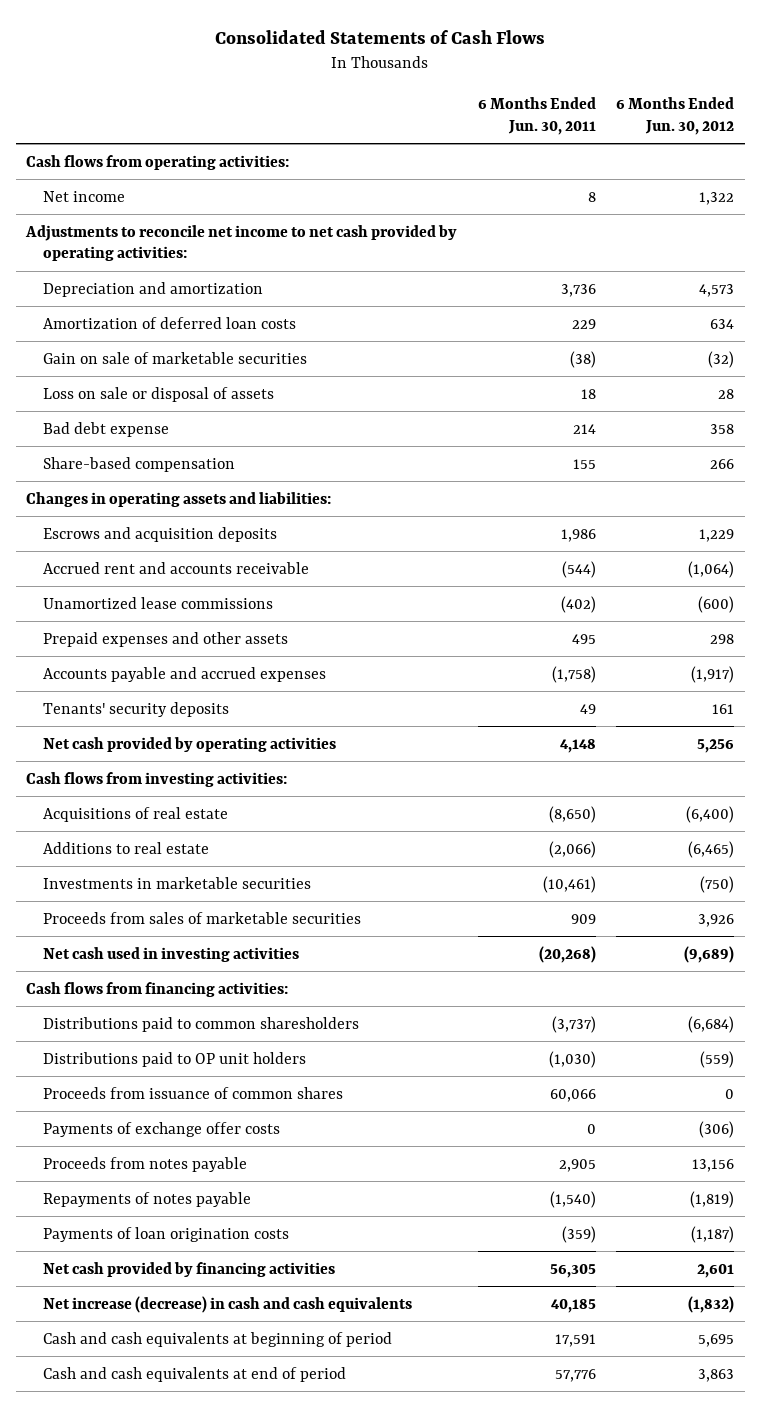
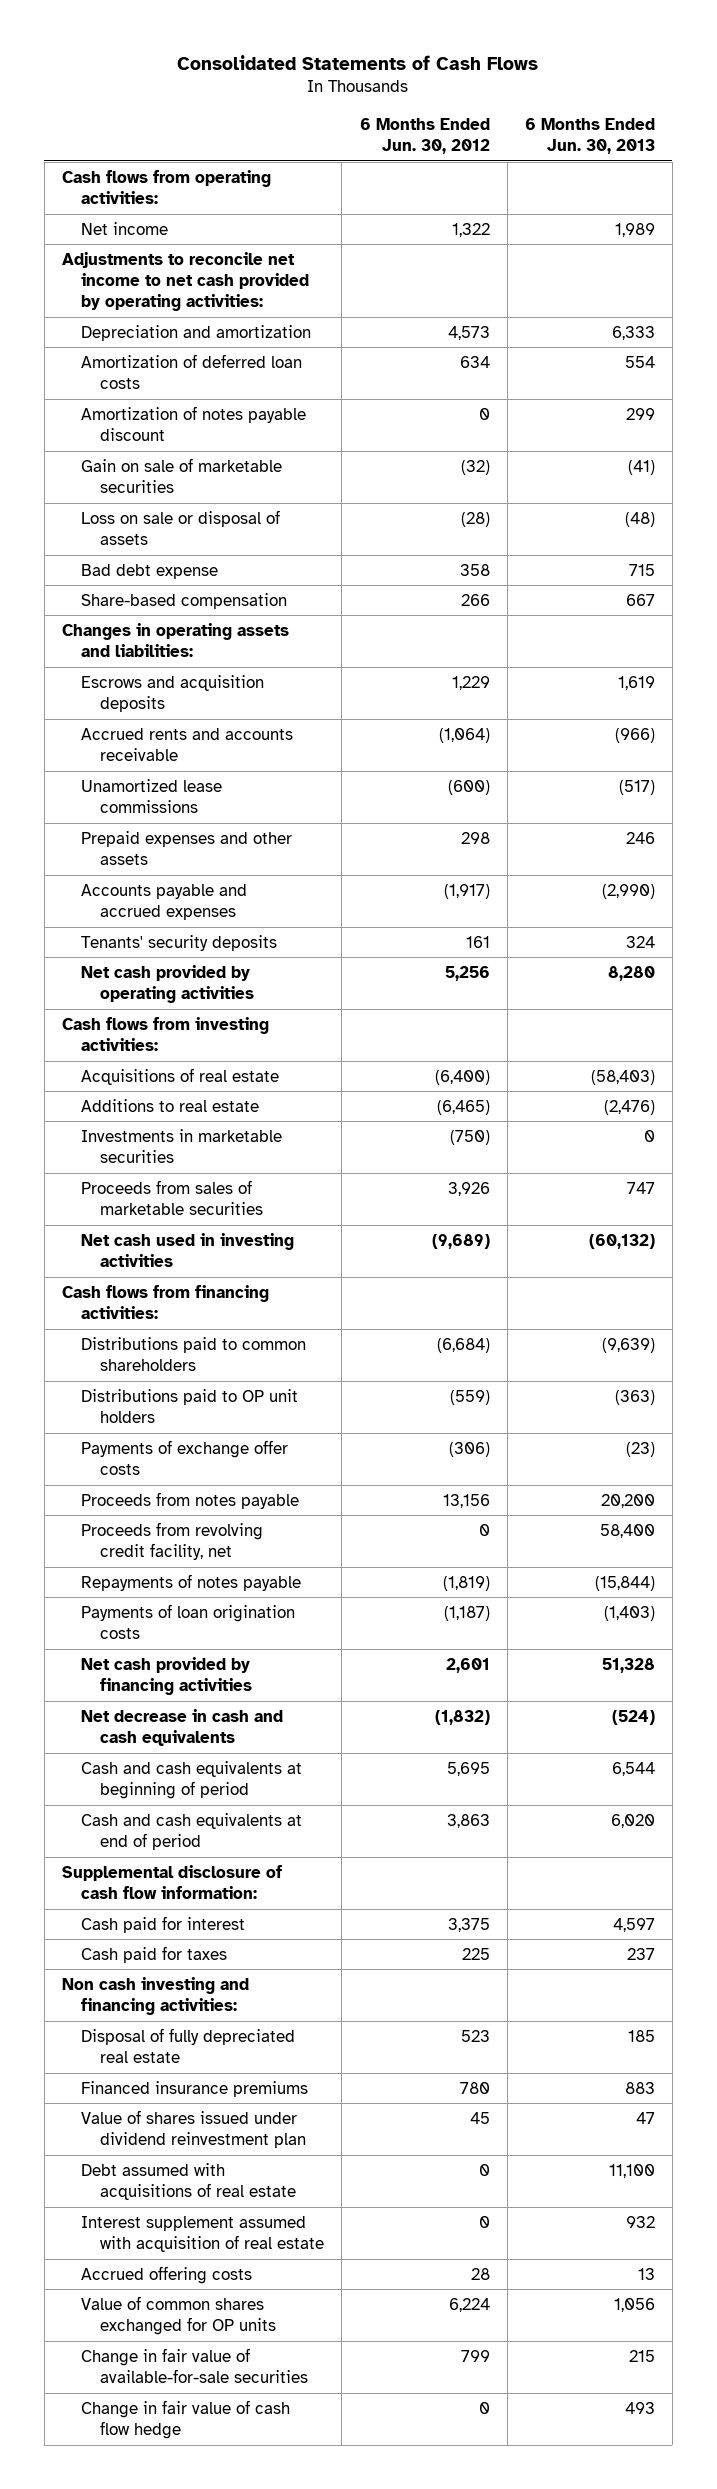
[477,97,596,135] 6 Months Ended Jun. 30, 2011 -> none
none -> [524,117,655,155] 6 Months Ended Jun. 30, 2013
none -> [81,405,307,442] Amortization of notes payable discount
[718,388,735,399] 28 -> [460,511,490,527] (28)
[43,561,310,574] Accrued rent and accounts receivable -> [81,727,294,762] Accrued rents and accounts receivable
[43,1016,360,1032] Distributions paid to common sharesholders -> [81,1336,307,1372] Distributions paid to common shareholders
[43,1086,344,1099] Proceeds from issuance of common shares -> none
none -> [81,1521,264,1561] Proceeds from revolving credit facility, net
[43,1295,413,1313] Net increase (decrease) in cash and cash equivalents -> [81,1708,284,1747] Net decrease in cash and cash equivalents
none -> [62,1864,283,1900] Supplemental disclosure of cash flow information:
none -> [81,1915,246,1933] Cash paid for interest
none -> [81,1945,228,1963] Cash paid for taxes
none -> [62,1976,250,2016] Non cash investing and financing activities:
none -> [81,2027,296,2064] Disposal of fully depreciated real estate
none -> [81,2080,309,2097] Financed insurance premiums
none -> [81,2109,307,2149] Value of shares issued under dividend reinvestment plan
none -> [81,2162,297,2201] Debt assumed with acquisitions of real estate
none -> [81,2215,325,2253] Interest supplement assumed with acquisition of real estate
none -> [81,2265,253,2284] Accrued offering costs
none -> [81,2295,277,2336] Value of common shares exchanged for OP units
none -> [81,2347,309,2384] Change in fair value of available-for-sale securities
none -> [81,2399,291,2440] Change in fair value of cash flow hedge

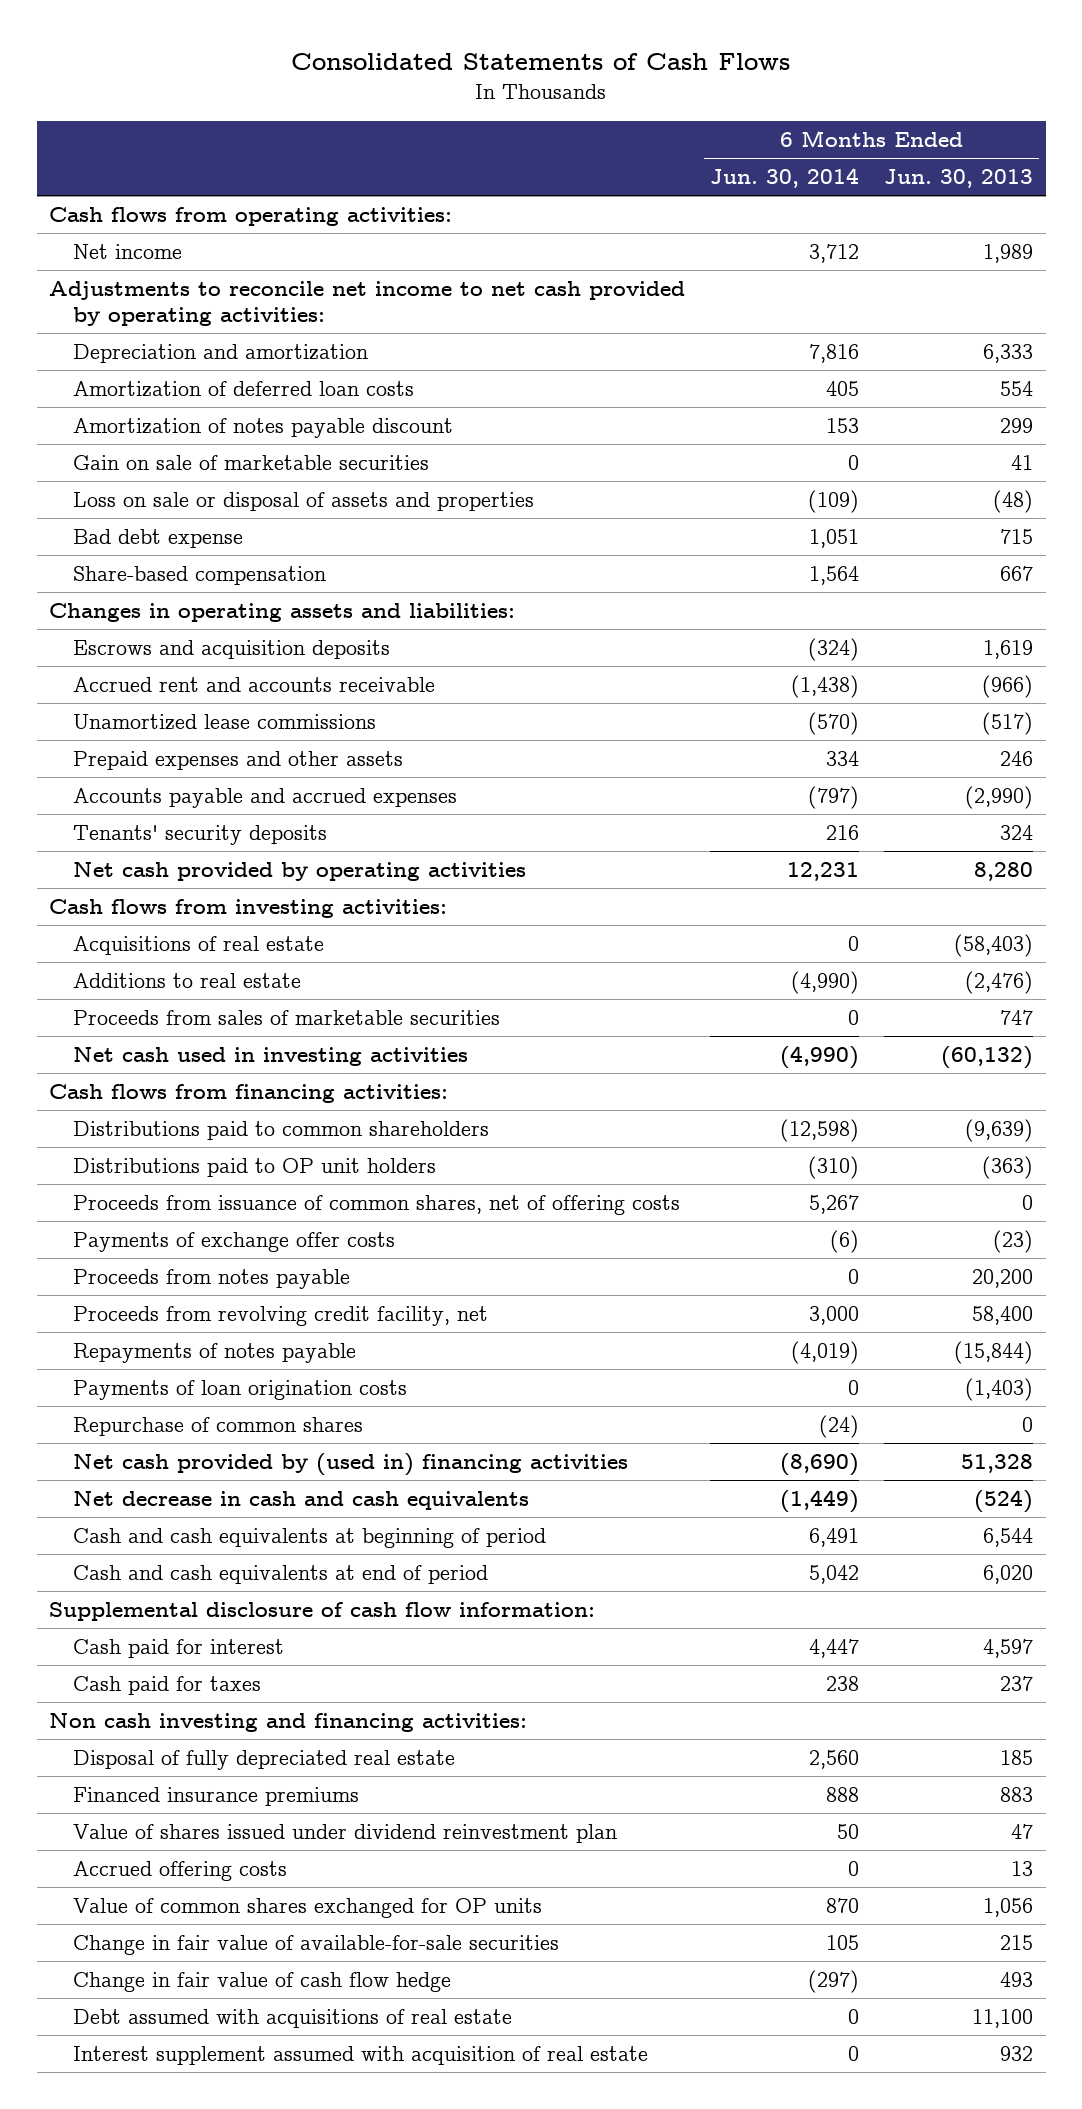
[359,117,490,155] 6 Months Ended Jun. 30, 2012 -> none
none -> [710,168,860,189] Jun. 30, 2014
[627,459,655,475] (41) -> [1011,455,1034,471] 41
[81,509,281,546] Loss on sale or disposal of assets -> [73,492,535,512] Loss on sale or disposal of assets and properties
[81,727,294,762] Accrued rents and accounts receivable -> [73,677,436,693] Accrued rent and accounts receivable
[81,1128,283,1164] Investments in marketable securities -> none
none -> [73,1195,681,1216] Proceeds from issuance of common shares, net of offering costs
none -> [73,1417,364,1437] Repurchase of common shares
[81,1656,253,1696] Net cash provided by financing activities -> [73,1453,629,1477] Net cash provided by (used in) financing activities
[81,2162,297,2201] Debt assumed with acquisitions of real estate -> [73,2009,513,2029] Debt assumed with acquisitions of real estate
[81,2215,325,2253] Interest supplement assumed with acquisition of real estate -> [73,2046,649,2066] Interest supplement assumed with acquisition of real estate

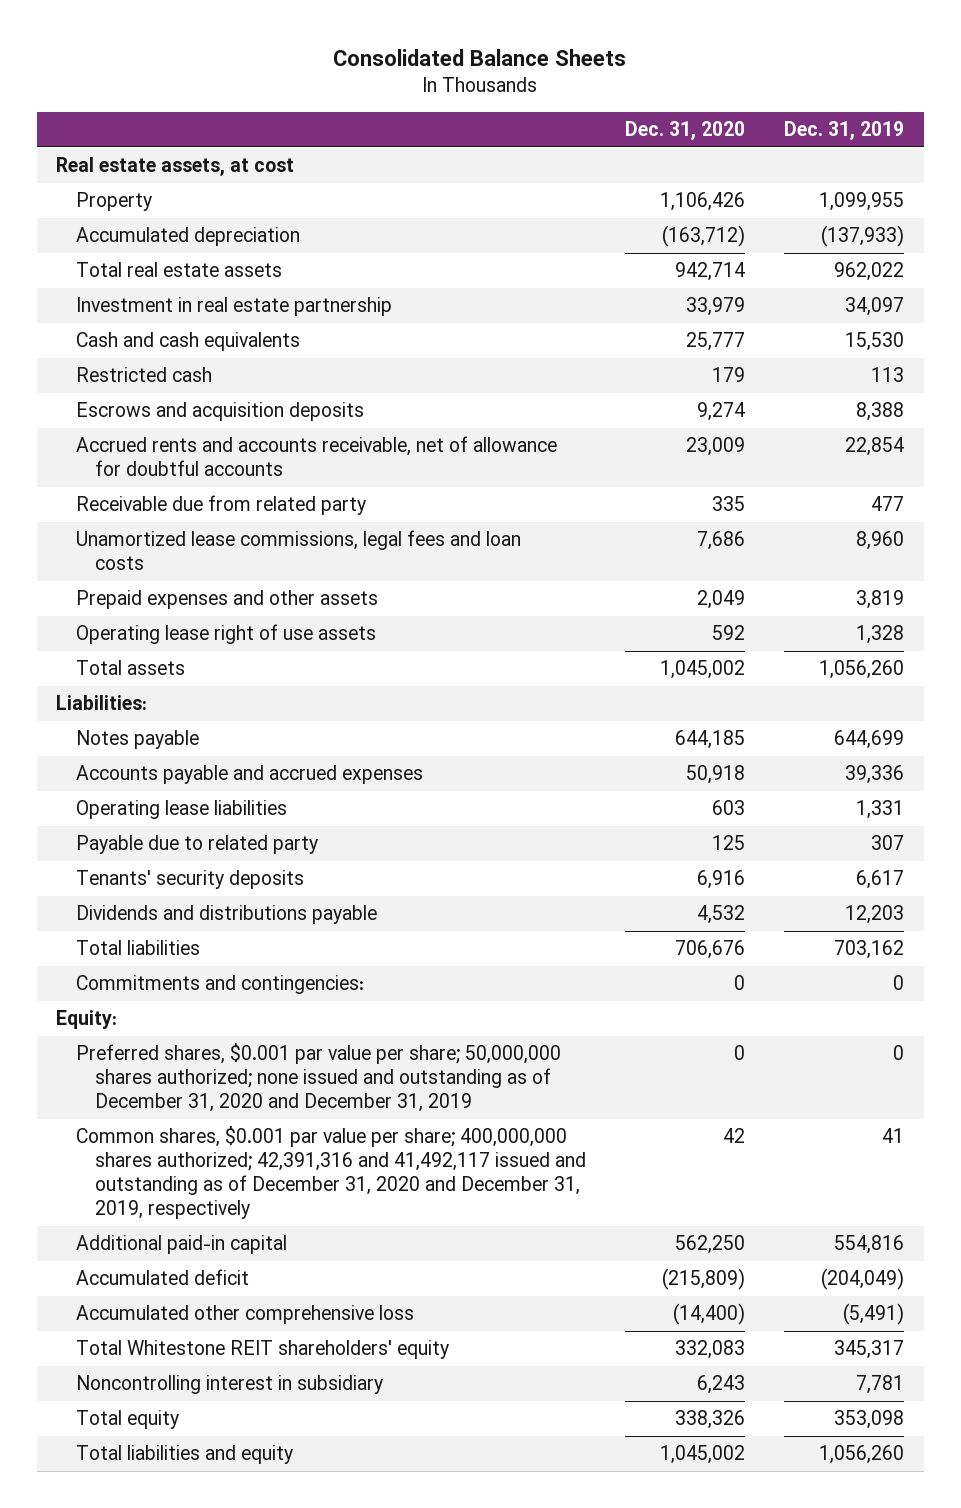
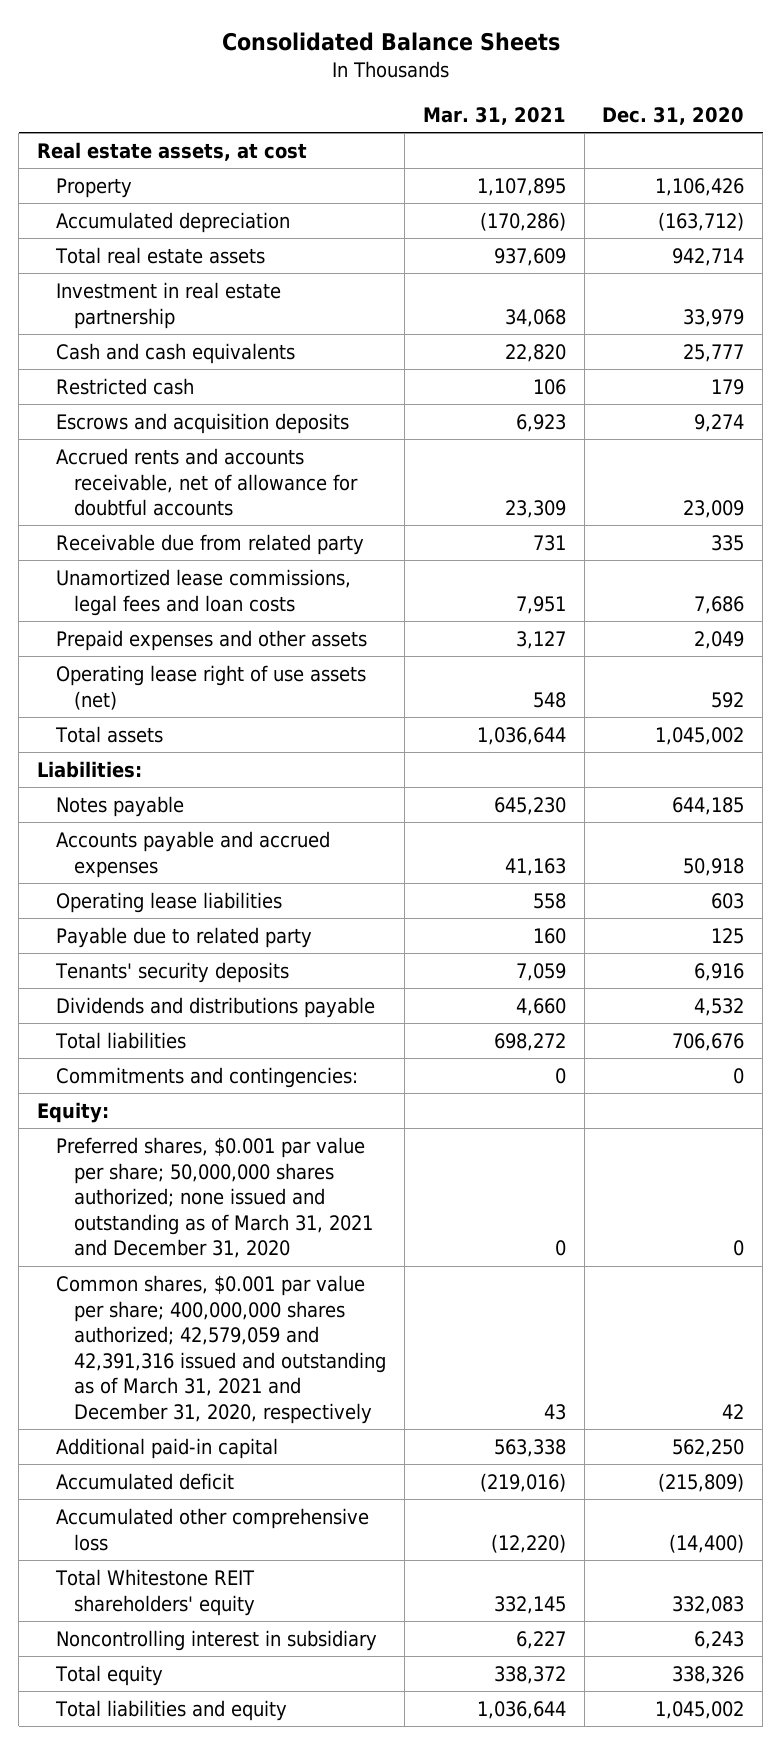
[784,121,905,141] Dec. 31, 2019 -> none
none -> [422,107,566,126] Mar. 31, 2021
[75,624,376,645] Operating lease right of use assets -> [55,664,366,710] Operating lease right of use assets (net)
[75,1043,561,1113] Preferred shares, $0.001 par value per share; 50,000,000 shares authorized; none issued and outstanding as of December 31, 2020 and December 31, 2019 -> [55,1136,373,1259] Preferred shares, $0.001 par value per share; 50,000,000 shares authorized; none issued and outstanding as of March 31, 2021 and December 31, 2020
[75,1126,587,1219] Common shares, $0.001 par value per share; 400,000,000 shares authorized; 42,391,316 and 41,492,117 issued and outstanding as of December 31, 2020 and December 31, 2019, respectively -> [55,1274,386,1424] Common shares, $0.001 par value per share; 400,000,000 shares authorized; 42,579,059 and 42,391,316 issued and outstanding as of March 31, 2021 and December 31, 2020, respectively

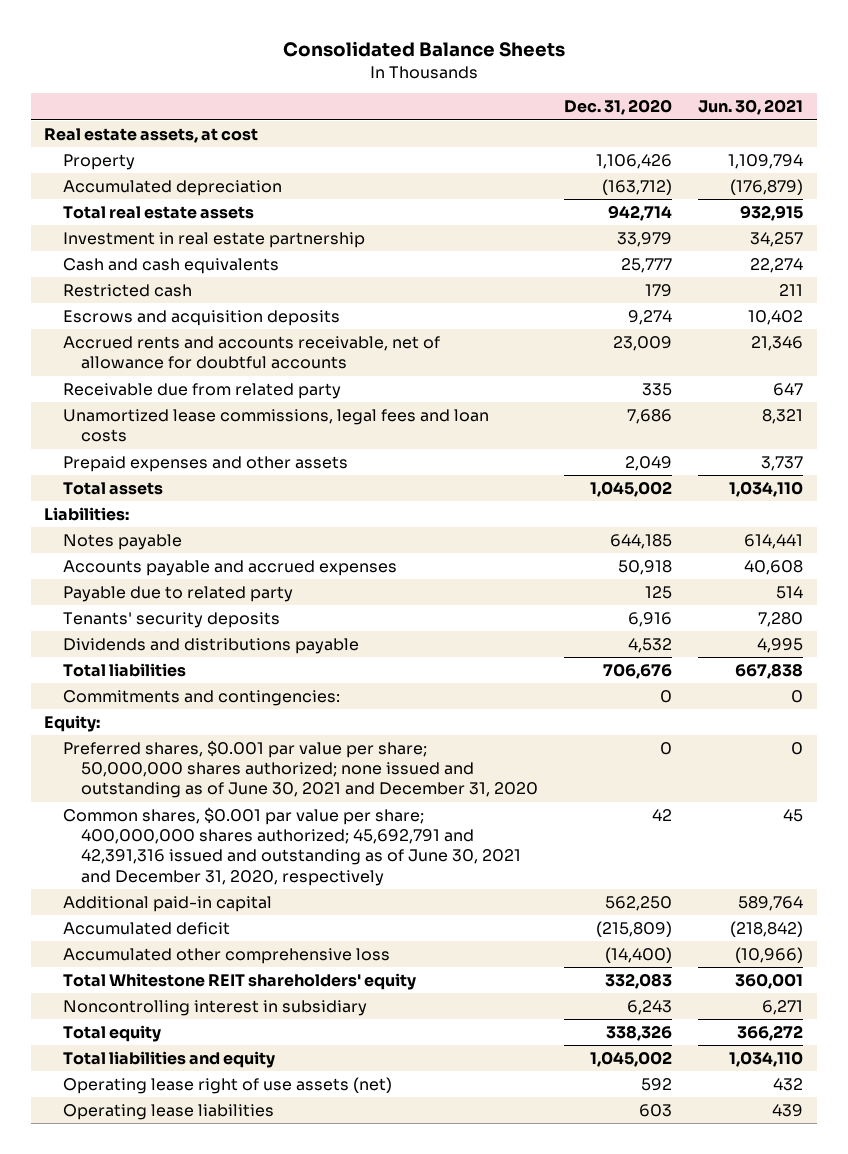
[422,107,566,126] Mar. 31, 2021 -> none
none -> [698,99,804,116] Jun. 30, 2021
[55,1136,373,1259] Preferred shares, $0.001 par value per share; 50,000,000 shares authorized; none issued and outstanding as of March 31, 2021 and December 31, 2020 -> [62,740,538,799] Preferred shares, $0.001 par value per share; 50,000,000 shares authorized; none issued and outstanding as of June 30, 2021 and December 31, 2020
[55,1274,386,1424] Common shares, $0.001 par value per share; 400,000,000 shares authorized; 42,579,059 and 42,391,316 issued and outstanding as of March 31, 2021 and December 31, 2020, respectively -> [62,807,521,886] Common shares, $0.001 par value per share; 400,000,000 shares authorized; 45,692,791 and 42,391,316 issued and outstanding as of June 30, 2021 and December 31, 2020, respectively
[55,664,366,710] Operating lease right of use assets (net) -> [62,1077,392,1095] Operating lease right of use assets (net)
[55,891,282,913] Operating lease liabilities -> [62,1104,274,1121] Operating lease liabilities

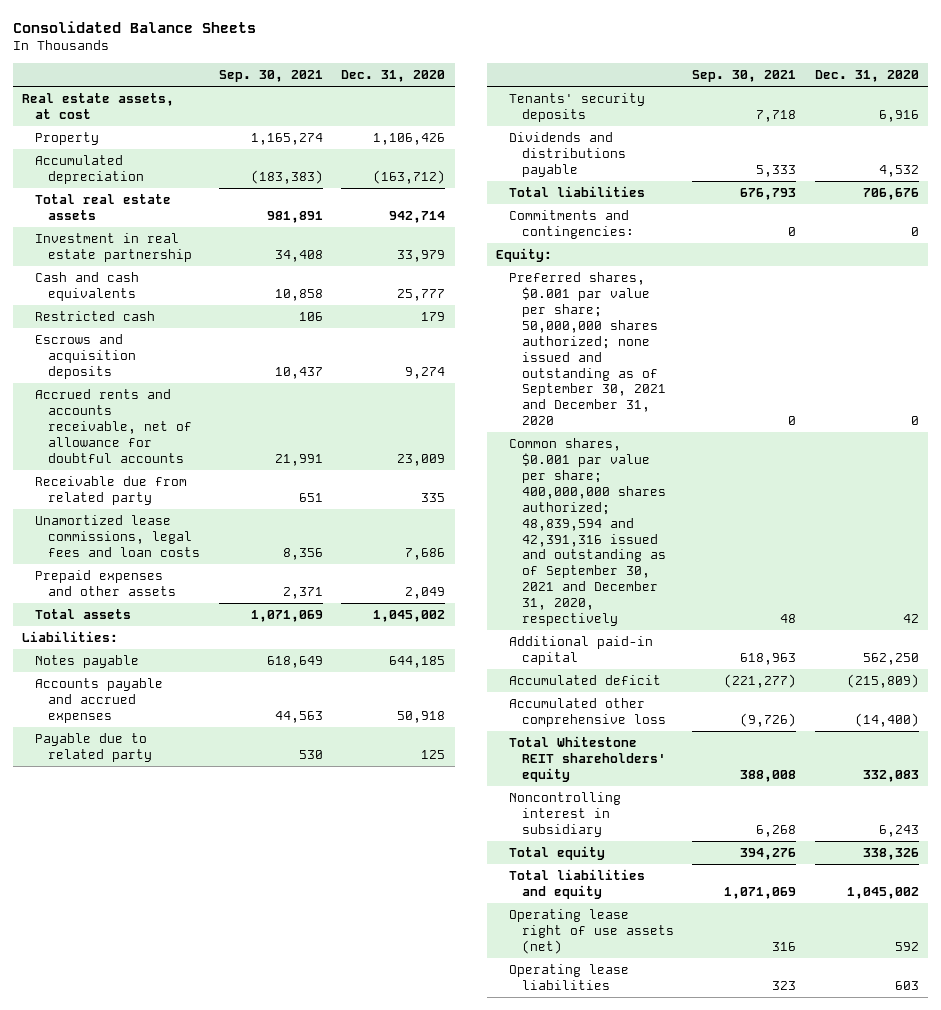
[698,99,804,116] Jun. 30, 2021 -> none
none -> [218,70,323,83] Sep. 30, 2021
[62,740,538,799] Preferred shares, $0.001 par value per share; 50,000,000 shares authorized; none issued and outstanding as of June 30, 2021 and December 31, 2020 -> [508,272,666,426] Preferred shares, $0.001 par value per share; 50,000,000 shares authorized; none issued and outstanding as of September 30, 2021 and December 31, 2020
[62,807,521,886] Common shares, $0.001 par value per share; 400,000,000 shares authorized; 45,692,791 and 42,391,316 issued and outstanding as of June 30, 2021 and December 31, 2020, respectively -> [508,438,666,627] Common shares, $0.001 par value per share; 400,000,000 shares authorized; 48,839,594 and 42,391,316 issued and outstanding as of September 30, 2021 and December 31, 2020, respectively

